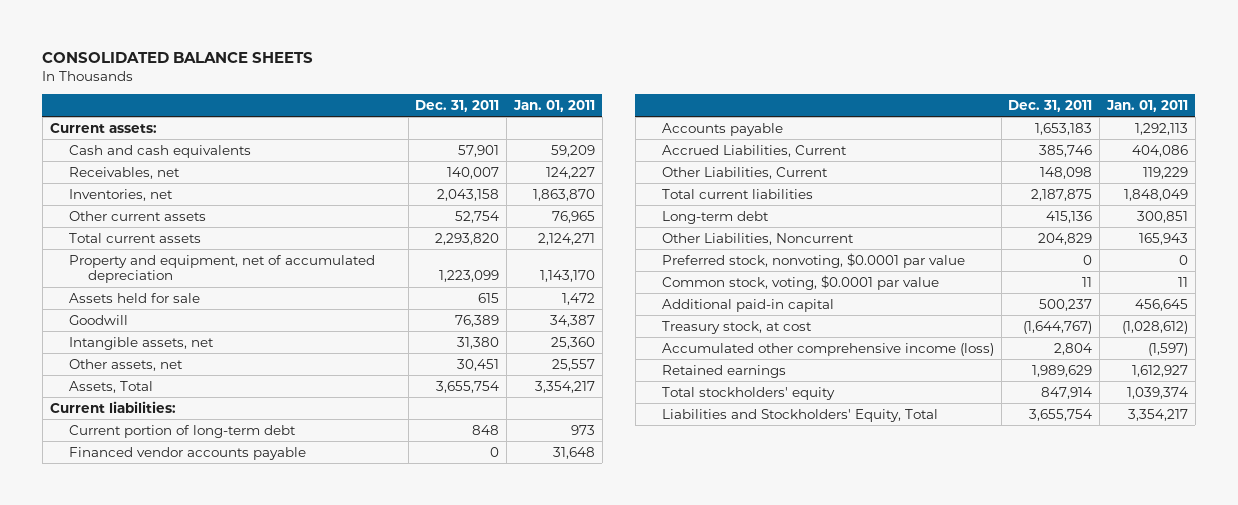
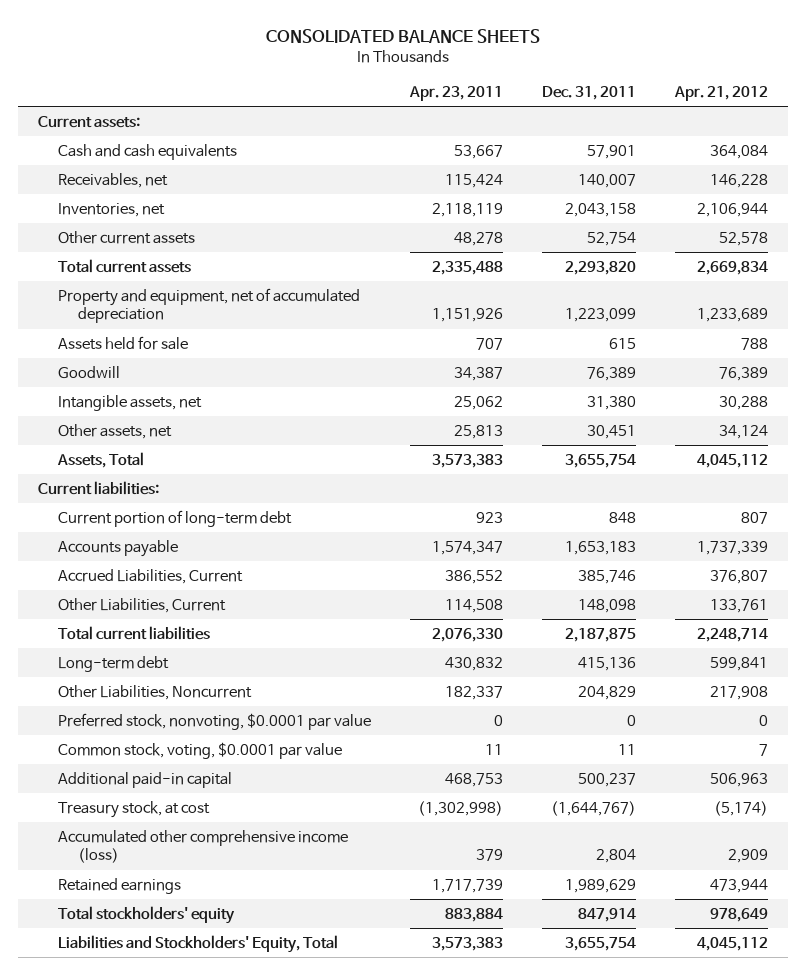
[512,99,595,112] Jan. 01, 2011 -> none
none -> [409,85,504,101] Apr. 23, 2011
none -> [674,85,769,101] Apr. 21, 2012
[68,446,306,460] Financed vendor accounts payable -> none

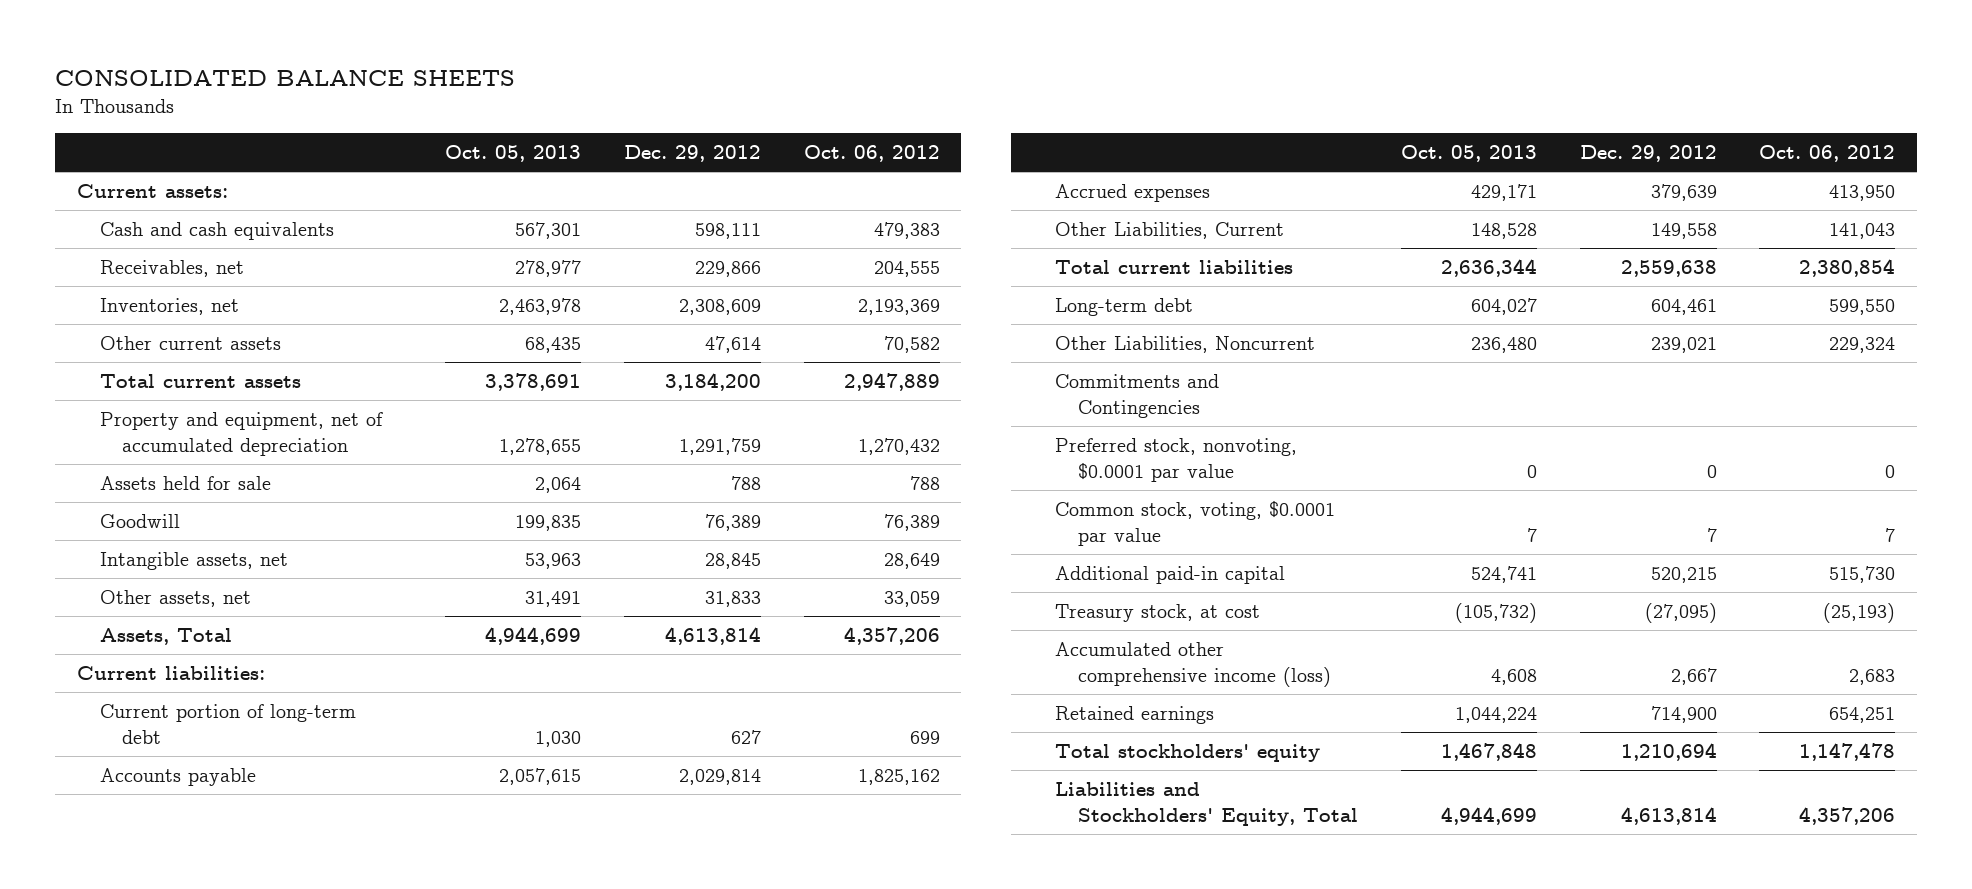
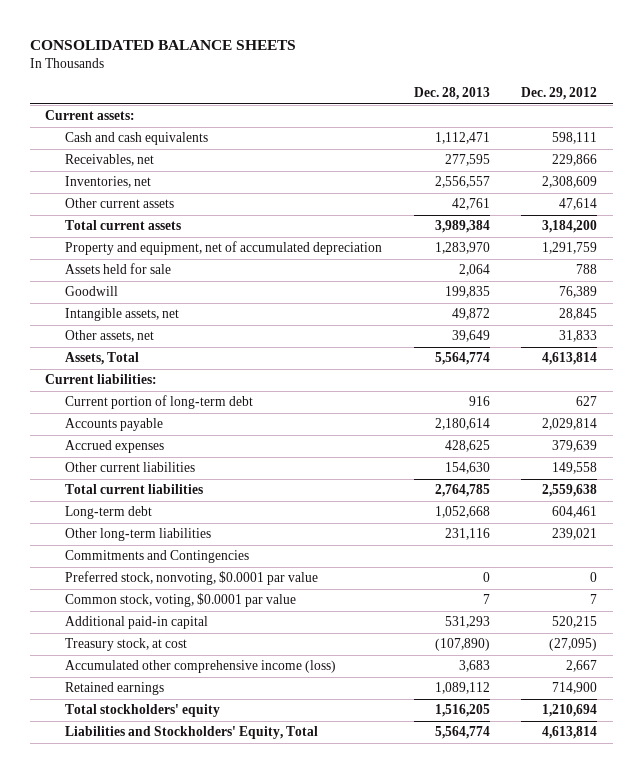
[445,145,582,163] Oct. 05, 2013 -> none
[803,145,940,163] Oct. 06, 2012 -> none
none -> [413,86,490,100] Dec. 28, 2013
[1055,221,1285,239] Other Liabilities, Current -> [65,462,196,473] Other current liabilities
[1055,335,1316,353] Other Liabilities, Noncurrent -> [65,528,212,542] Other long-term liabilities

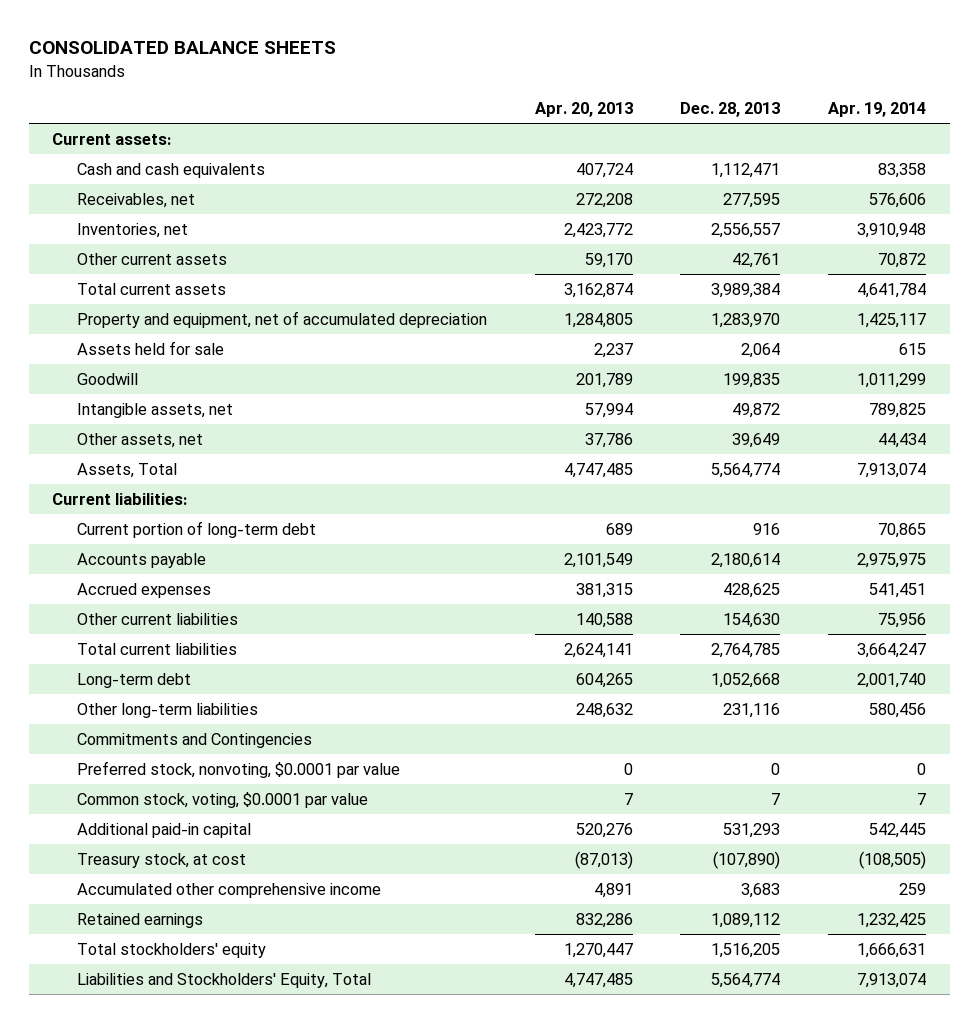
[521,86,598,100] Dec. 29, 2012 -> none
none -> [534,102,633,118] Apr. 20, 2013
none -> [827,102,926,118] Apr. 19, 2014
[65,660,337,674] Accumulated other comprehensive income (loss) -> [77,882,382,898] Accumulated other comprehensive income

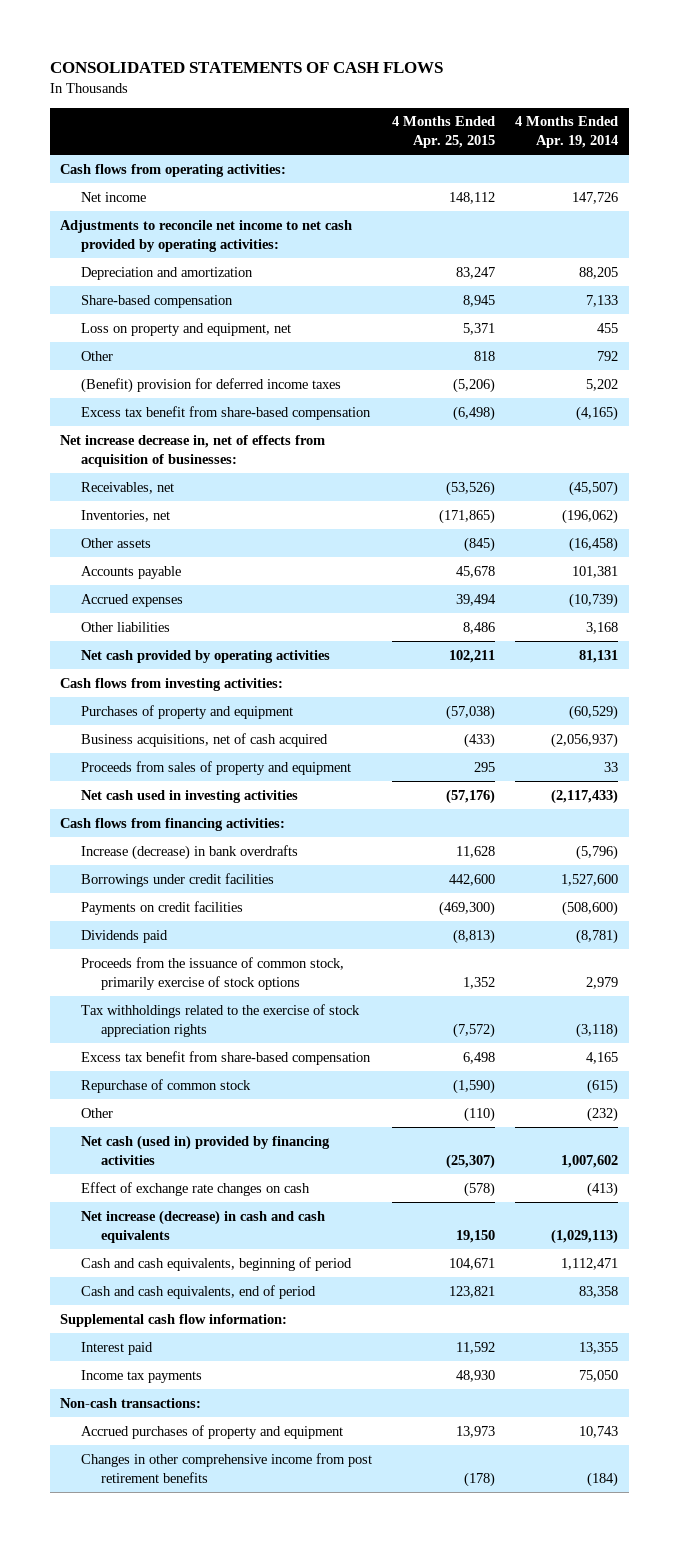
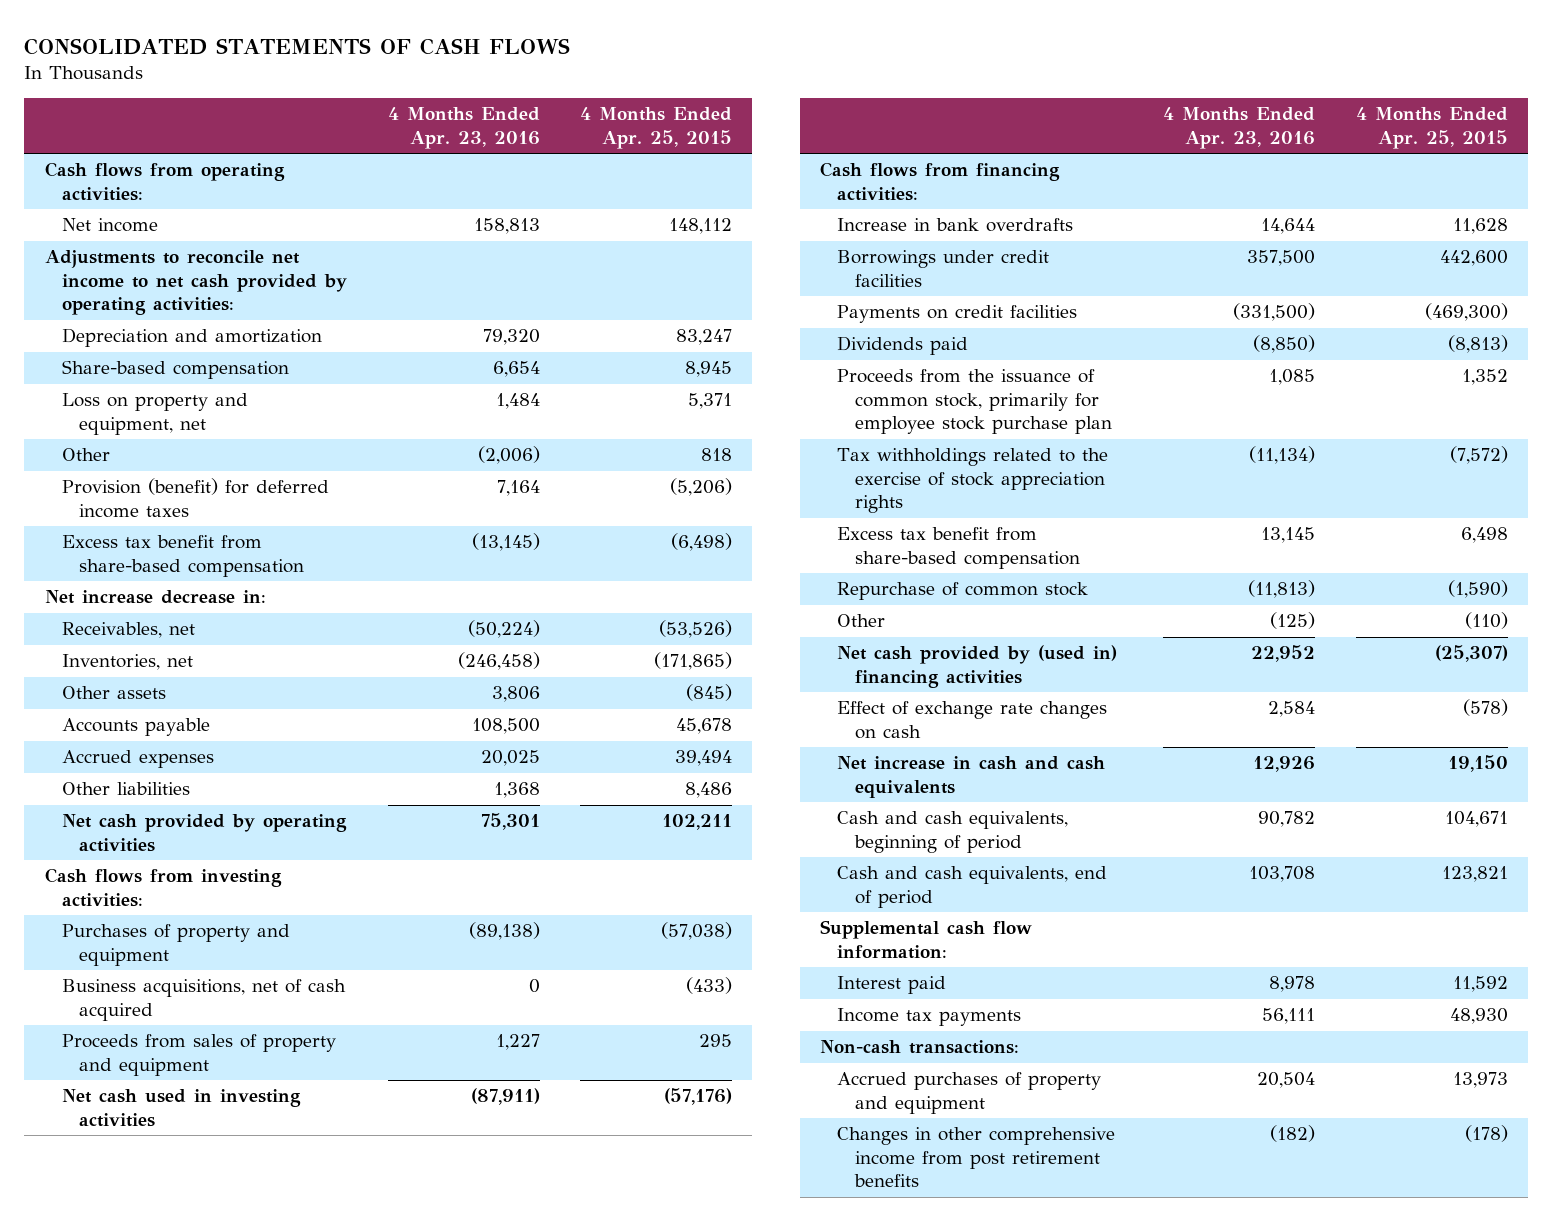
[515,116,619,149] 4 Months Ended Apr. 19, 2014 -> none
none -> [387,107,540,149] 4 Months Ended Apr. 23, 2016
[80,377,341,393] (Benefit) provision for deferred income taxes -> [62,478,330,518] Provision (benefit) for deferred income taxes
[60,434,326,467] Net increase decrease in, net of effects from acquisition of businesses: -> [44,590,266,605] Net increase decrease in:
[80,844,298,860] Increase (decrease) in bank overdrafts -> [837,218,1074,233] Increase in bank overdrafts
[80,956,344,990] Proceeds from the issuance of common stock, primarily exercise of stock options -> [837,369,1112,435] Proceeds from the issuance of common stock, primarily for employee stock purchase plan
[80,1134,330,1165] Net cash (used in) provided by financing activities -> [837,645,1118,688] Net cash provided by (used in) financing activities
[80,1209,325,1243] Net increase (decrease) in cash and cash equivalents -> [837,756,1106,798] Net increase in cash and cash equivalents

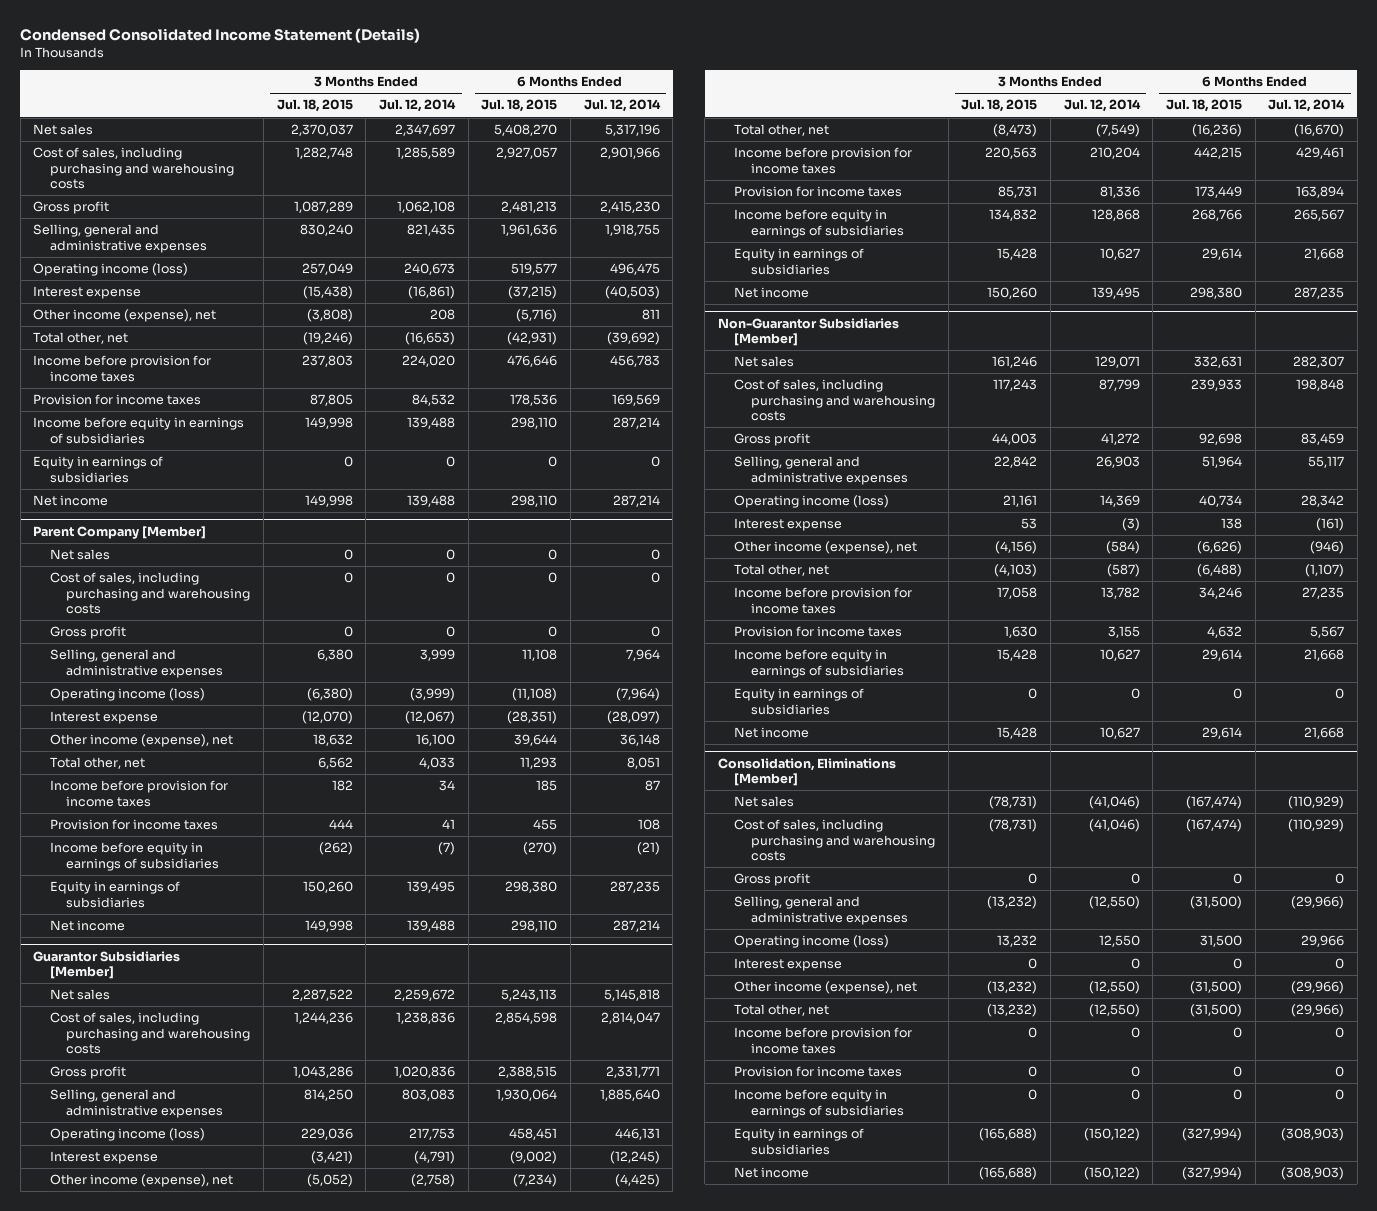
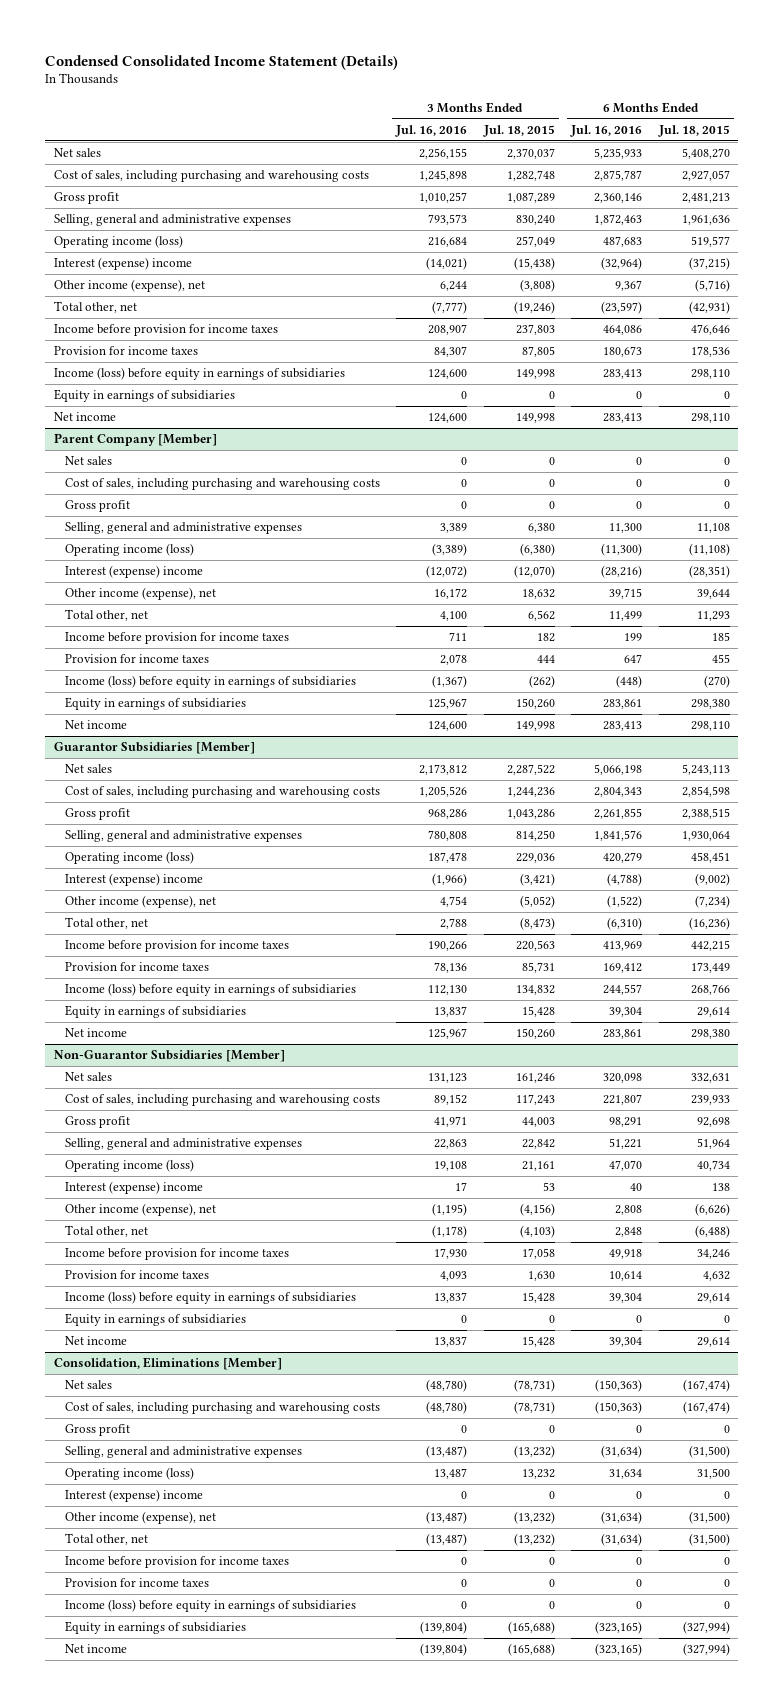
[378,99,456,113] Jul. 12, 2014 -> none
[583,99,661,113] Jul. 12, 2014 -> none
none -> [395,124,468,137] Jul. 16, 2016
none -> [570,124,643,137] Jul. 16, 2016
[33,286,142,300] Interest expense -> [53,257,192,271] Interest (expense) income
[33,417,245,444] Income before equity in earnings of subsidiaries -> [53,367,345,381] Income (loss) before equity in earnings of subsidiaries
[49,711,158,725] Interest expense -> [64,565,203,579] Interest (expense) income
[49,842,220,871] Income before equity in earnings of subsidiaries -> [64,675,356,689] Income (loss) before equity in earnings of subsidiaries
[49,1151,158,1165] Interest expense -> [64,873,203,887] Interest (expense) income
[734,209,904,238] Income before equity in earnings of subsidiaries -> [64,983,356,997] Income (loss) before equity in earnings of subsidiaries
[734,518,843,532] Interest expense -> [64,1181,203,1195] Interest (expense) income
[734,649,904,678] Income before equity in earnings of subsidiaries -> [64,1291,356,1305] Income (loss) before equity in earnings of subsidiaries
[734,958,843,972] Interest expense -> [64,1489,203,1503] Interest (expense) income
[734,1089,904,1118] Income before equity in earnings of subsidiaries -> [64,1599,356,1613] Income (loss) before equity in earnings of subsidiaries

